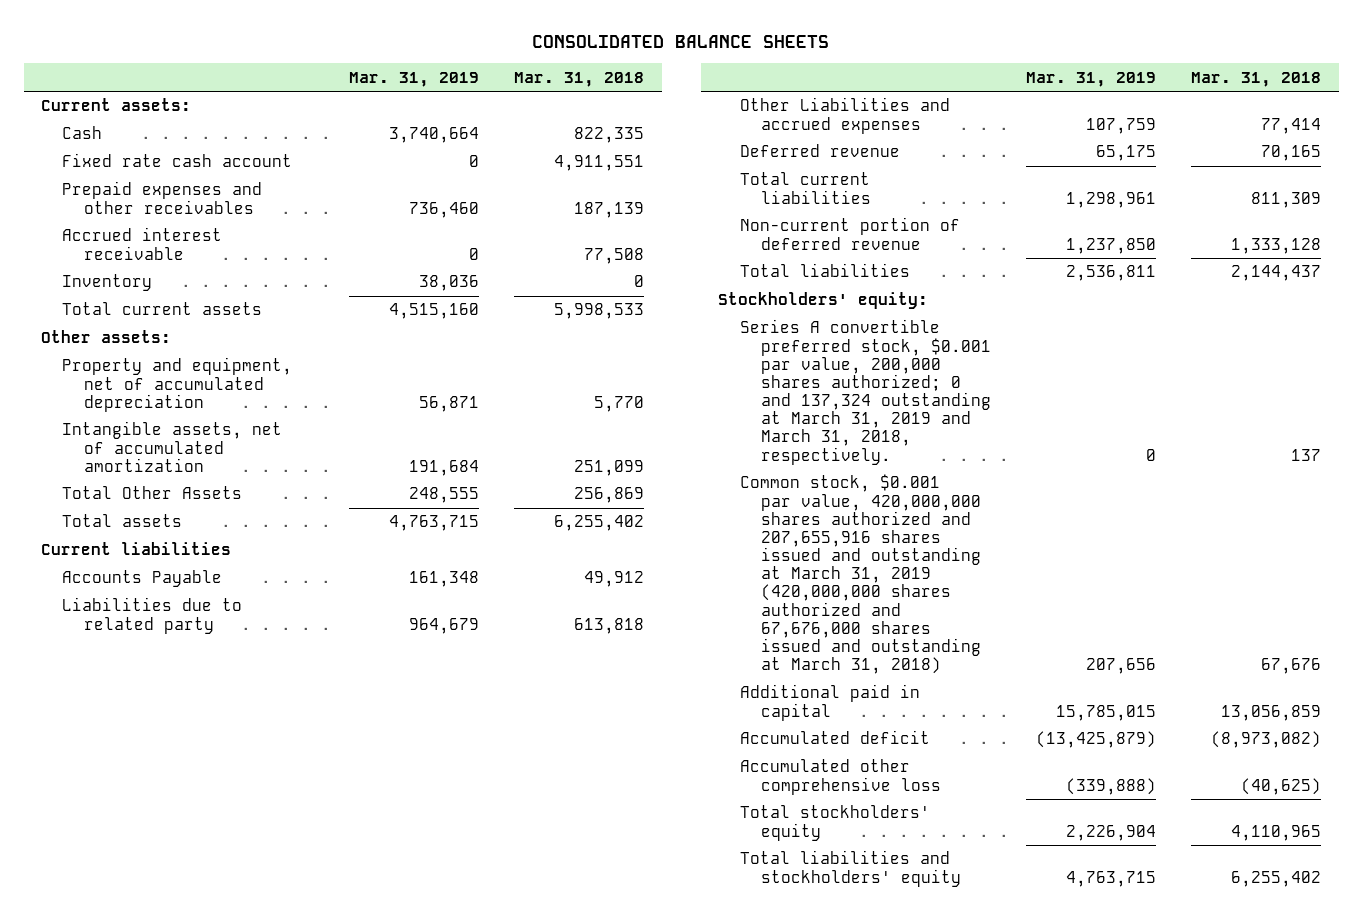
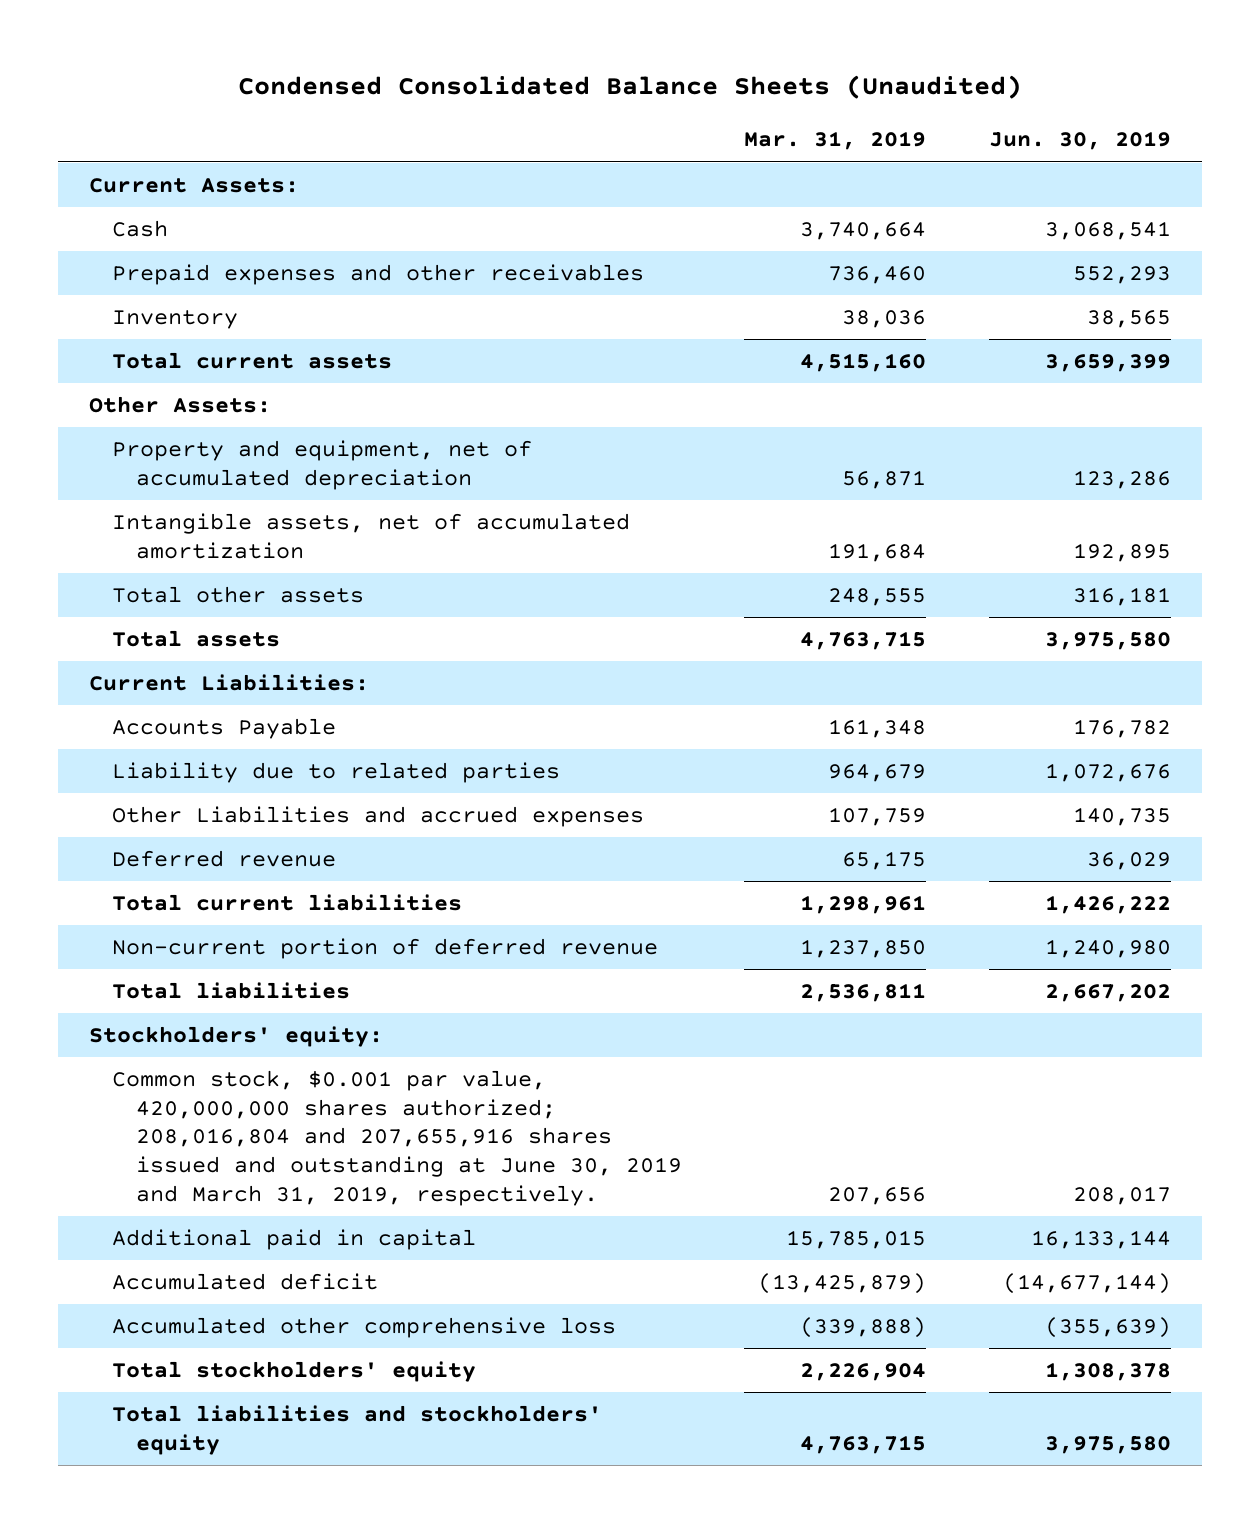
[532,34,830,48] CONSOLIDATED BALANCE SHEETS -> [237,74,1022,99] Condensed Consolidated Balance Sheets (Unaudited)
[514,71,645,87] Mar. 31, 2018 -> none
none -> [988,131,1171,151] Jun. 30, 2019
[41,98,192,112] Current assets: -> [88,178,299,194] Current Assets:
[62,153,293,168] Fixed rate cash account -> none
[62,227,223,260] Accrued interest receivable -> none
[41,330,172,344] Other assets: -> [88,396,271,414] Other Assets:
[62,486,243,500] Total Other Assets -> [112,586,365,604] Total other assets
[41,542,232,556] Current liabilities -> [88,674,369,692] Current Liabilities:
[62,597,243,634] Liabilities due to related party -> [112,762,561,784] Liability due to related parties
[739,319,991,465] Series A convertible preferred stock, $0.001 par value, 200,000 shares authorized; 0 and 137,324 outstanding at March 31, 2019 and March 31, 2018, respectively. -> none
[739,474,981,675] Common stock, $0.001 par value, 420,000,000 shares authorized and 207,655,916 shares issued and outstanding at March 31, 2019 (420,000,000 shares authorized and 67,676,000 shares issued and outstanding at March 31, 2018) -> [112,1070,682,1206] Common stock, $0.001 par value, 420,000,000 shares authorized; 208,016,804 and 207,655,916 shares issued and outstanding at June 30, 2019 and March 31, 2019, respectively.

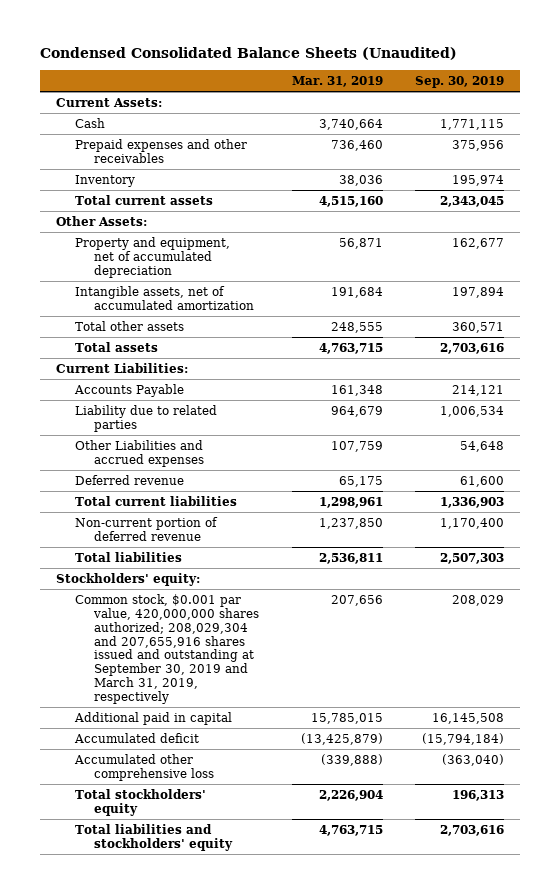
[988,131,1171,151] Jun. 30, 2019 -> none
none -> [415,76,505,89] Sep. 30, 2019
[112,1070,682,1206] Common stock, $0.001 par value, 420,000,000 shares authorized; 208,016,804 and 207,655,916 shares issued and outstanding at June 30, 2019 and March 31, 2019, respectively. -> [75,594,260,704] Common stock, $0.001 par value, 420,000,000 shares authorized; 208,029,304 and 207,655,916 shares issued and outstanding at September 30, 2019 and March 31, 2019, respectively

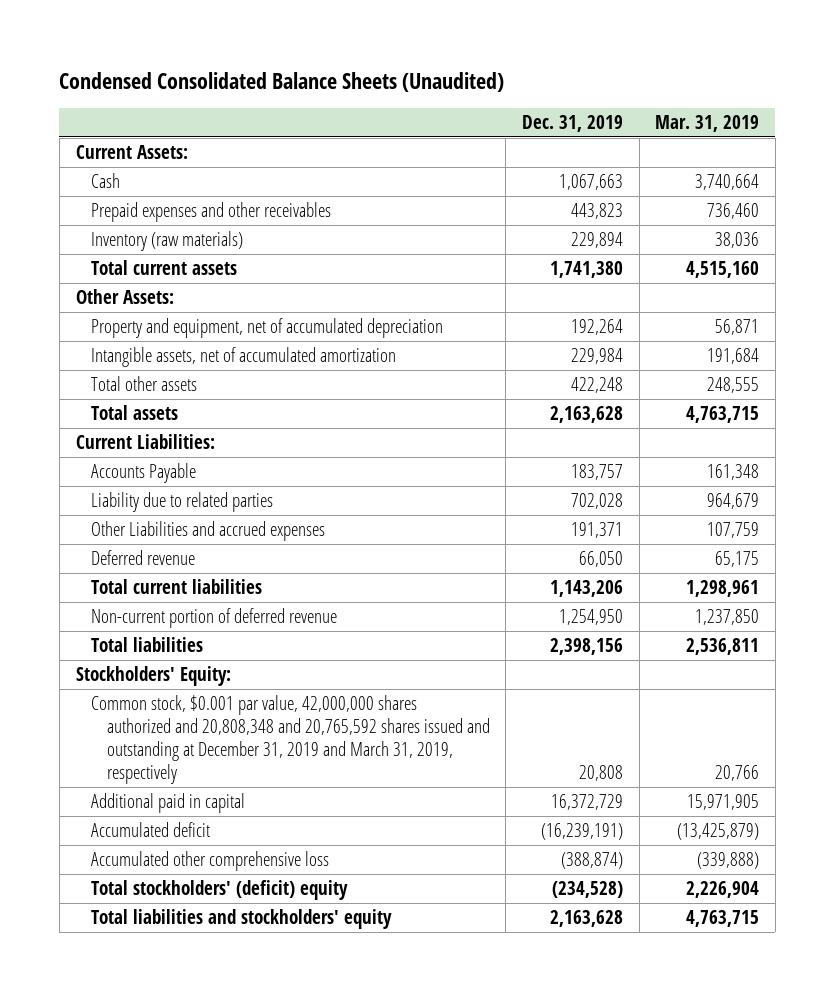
[415,76,505,89] Sep. 30, 2019 -> none
none -> [521,115,623,133] Dec. 31, 2019
[75,175,136,188] Inventory -> [91,231,244,252] Inventory (raw materials)
[56,573,201,587] Stockholders' equity: -> [75,666,231,687] Stockholders' Equity:
[75,594,260,704] Common stock, $0.001 par value, 420,000,000 shares authorized; 208,029,304 and 207,655,916 shares issued and outstanding at September 30, 2019 and March 31, 2019, respectively -> [91,695,490,785] Common stock, $0.001 par value, 42,000,000 shares authorized and 20,808,348 and 20,765,592 shares issued and outstanding at December 31, 2019 and March 31, 2019, respectively
[330,595,383,607] 207,656 -> [715,765,760,782] 20,766
[310,713,383,725] 15,785,015 -> [687,794,760,811] 15,971,905
[75,789,207,816] Total stockholders' equity -> [91,880,349,901] Total stockholders' (deficit) equity

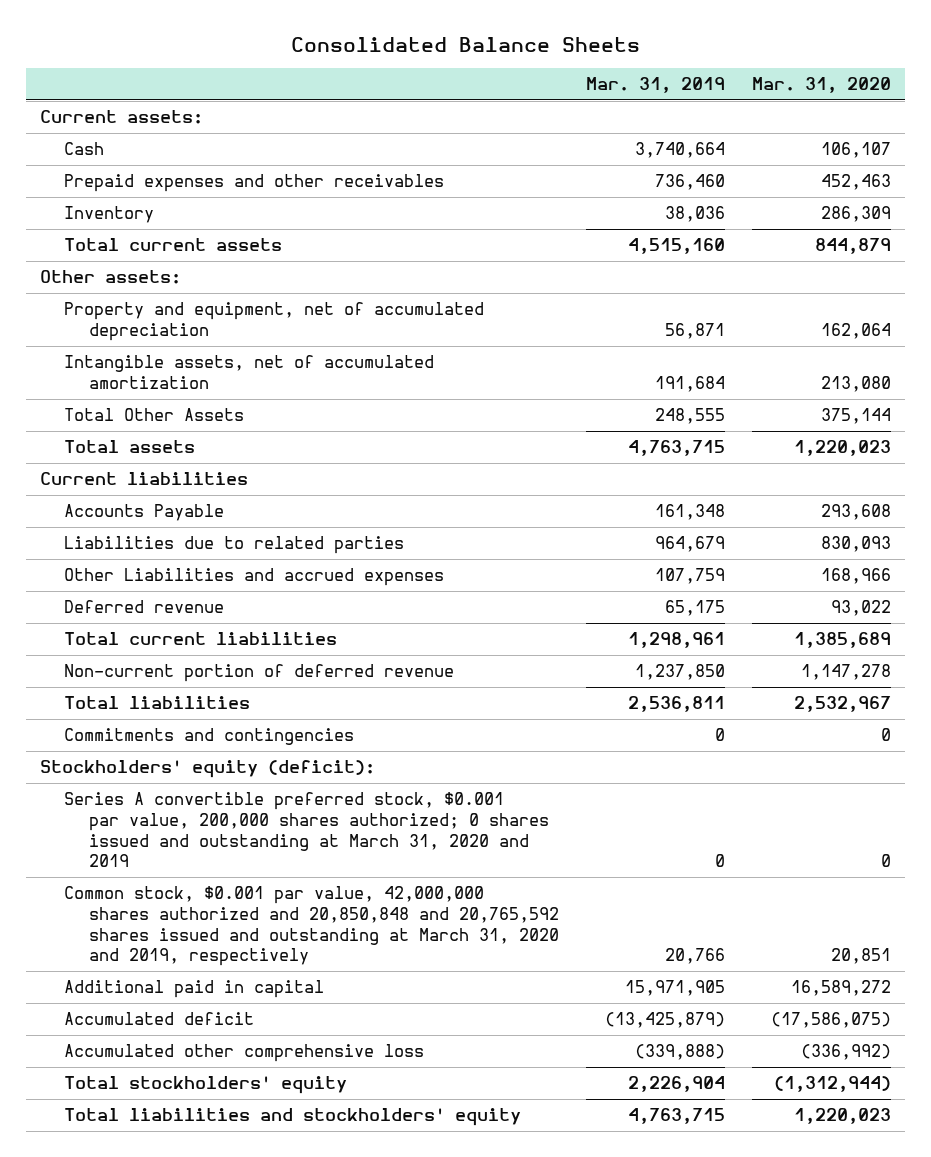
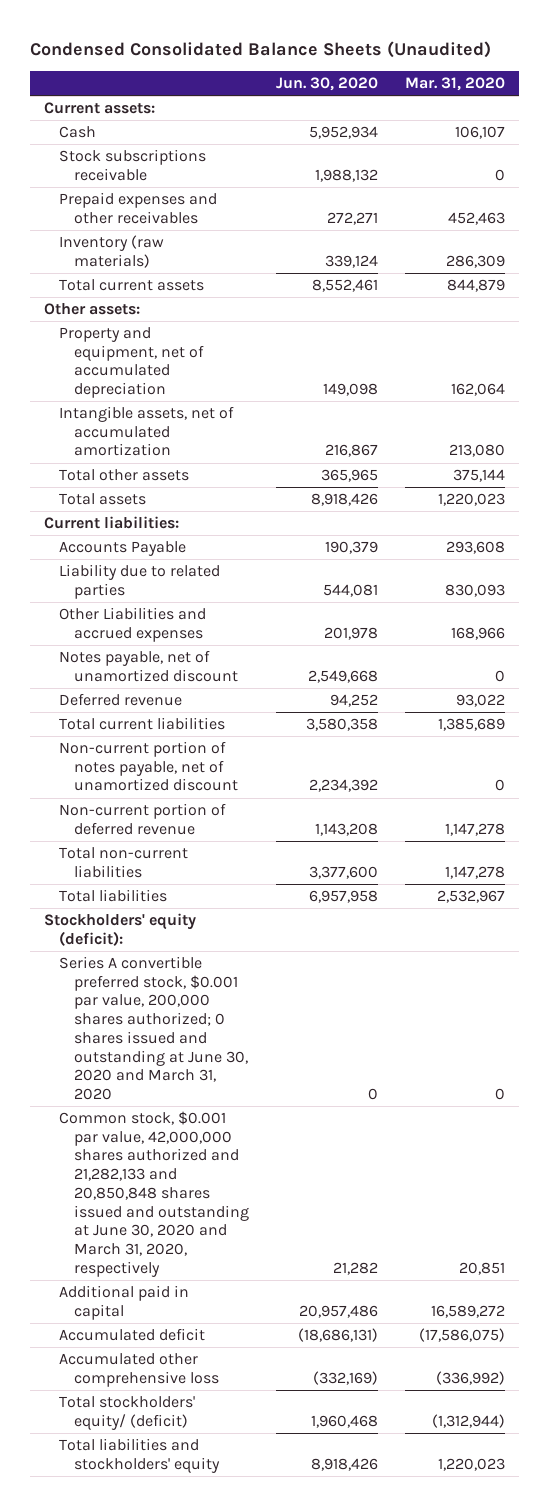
[290,36,640,52] Consolidated Balance Sheets -> [30,41,492,59] Condensed Consolidated Balance Sheets (Unaudited)
[586,77,726,94] Mar. 31, 2019 -> none
none -> [276,77,379,92] Jun. 30, 2020
none -> [59,149,207,181] Stock subscriptions receivable
[64,206,155,224] Inventory -> [59,235,165,268] Inventory (raw materials)
[64,408,245,422] Total Other Assets -> [59,469,190,482] Total other assets
[39,472,248,486] Current liabilities -> [44,516,180,530] Current liabilities:
[64,536,405,555] Liabilities due to related parties -> [59,564,221,599] Liability due to related parties
none -> [59,650,239,682] Notes payable, net of unamortized discount
none -> [59,741,239,792] Non-current portion of notes payable, net of unamortized discount
none -> [59,847,189,878] Total non-current liabilities
[64,728,355,746] Commitments and contingencies -> none
[64,792,549,868] Series A convertible preferred stock, $0.001 par value, 200,000 shares authorized; 0 shares issued and outstanding at March 31, 2020 and 2019 -> [59,956,249,1100] Series A convertible preferred stock, $0.001 par value, 200,000 shares authorized; 0 shares issued and outstanding at June 30, 2020 and March 31, 2020
[64,886,559,967] Common stock, $0.001 par value, 42,000,000 shares authorized and 20,850,848 and 20,765,592 shares issued and outstanding at March 31, 2020 and 2019, respectively -> [59,1111,250,1277] Common stock, $0.001 par value, 42,000,000 shares authorized and 21,282,133 and 20,850,848 shares issued and outstanding at June 30, 2020 and March 31, 2020, respectively
[64,1076,348,1095] Total stockholders' equity -> [59,1396,196,1430] Total stockholders' equity/ (deficit)

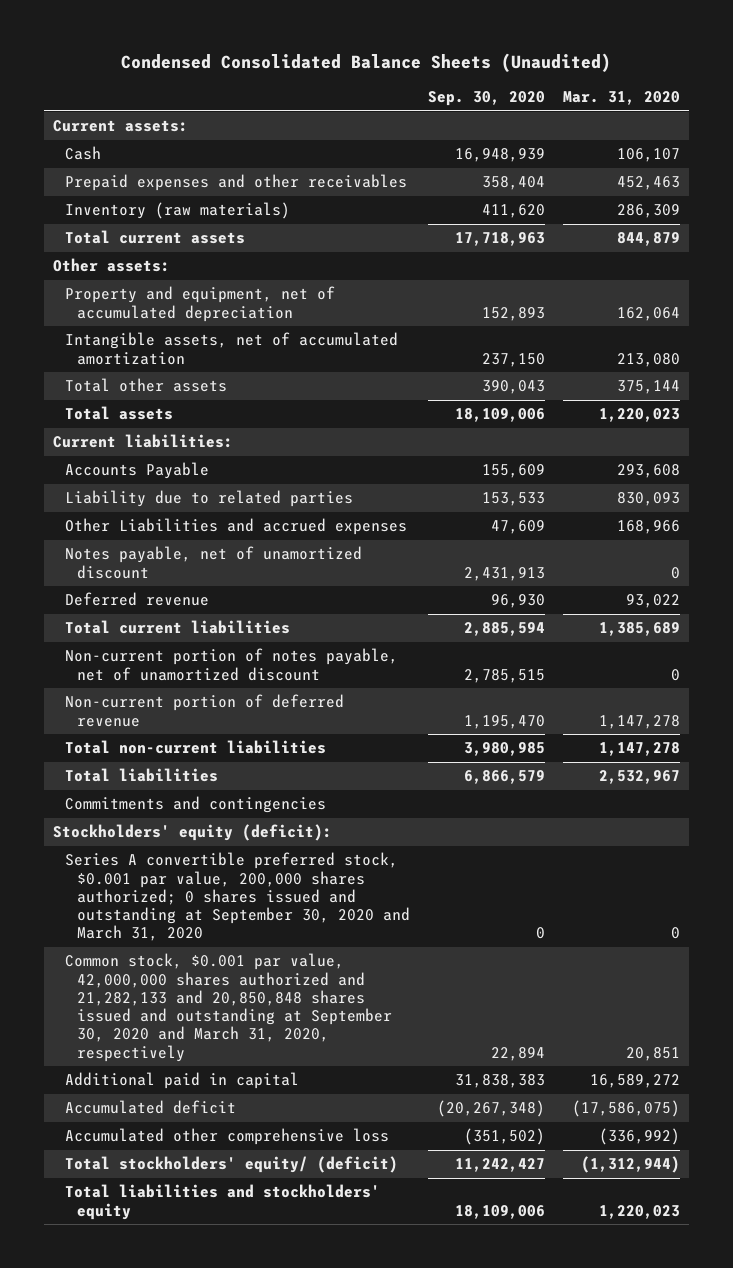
[276,77,379,92] Jun. 30, 2020 -> none
none -> [428,91,546,107] Sep. 30, 2020
[59,149,207,181] Stock subscriptions receivable -> none
none -> [64,796,326,814] Commitments and contingencies
[59,956,249,1100] Series A convertible preferred stock, $0.001 par value, 200,000 shares authorized; 0 shares issued and outstanding at June 30, 2020 and March 31, 2020 -> [64,852,411,942] Series A convertible preferred stock, $0.001 par value, 200,000 shares authorized; 0 shares issued and outstanding at September 30, 2020 and March 31, 2020
[59,1111,250,1277] Common stock, $0.001 par value, 42,000,000 shares authorized and 21,282,133 and 20,850,848 shares issued and outstanding at June 30, 2020 and March 31, 2020, respectively -> [64,953,393,1062] Common stock, $0.001 par value, 42,000,000 shares authorized and 21,282,133 and 20,850,848 shares issued and outstanding at September 30, 2020 and March 31, 2020, respectively

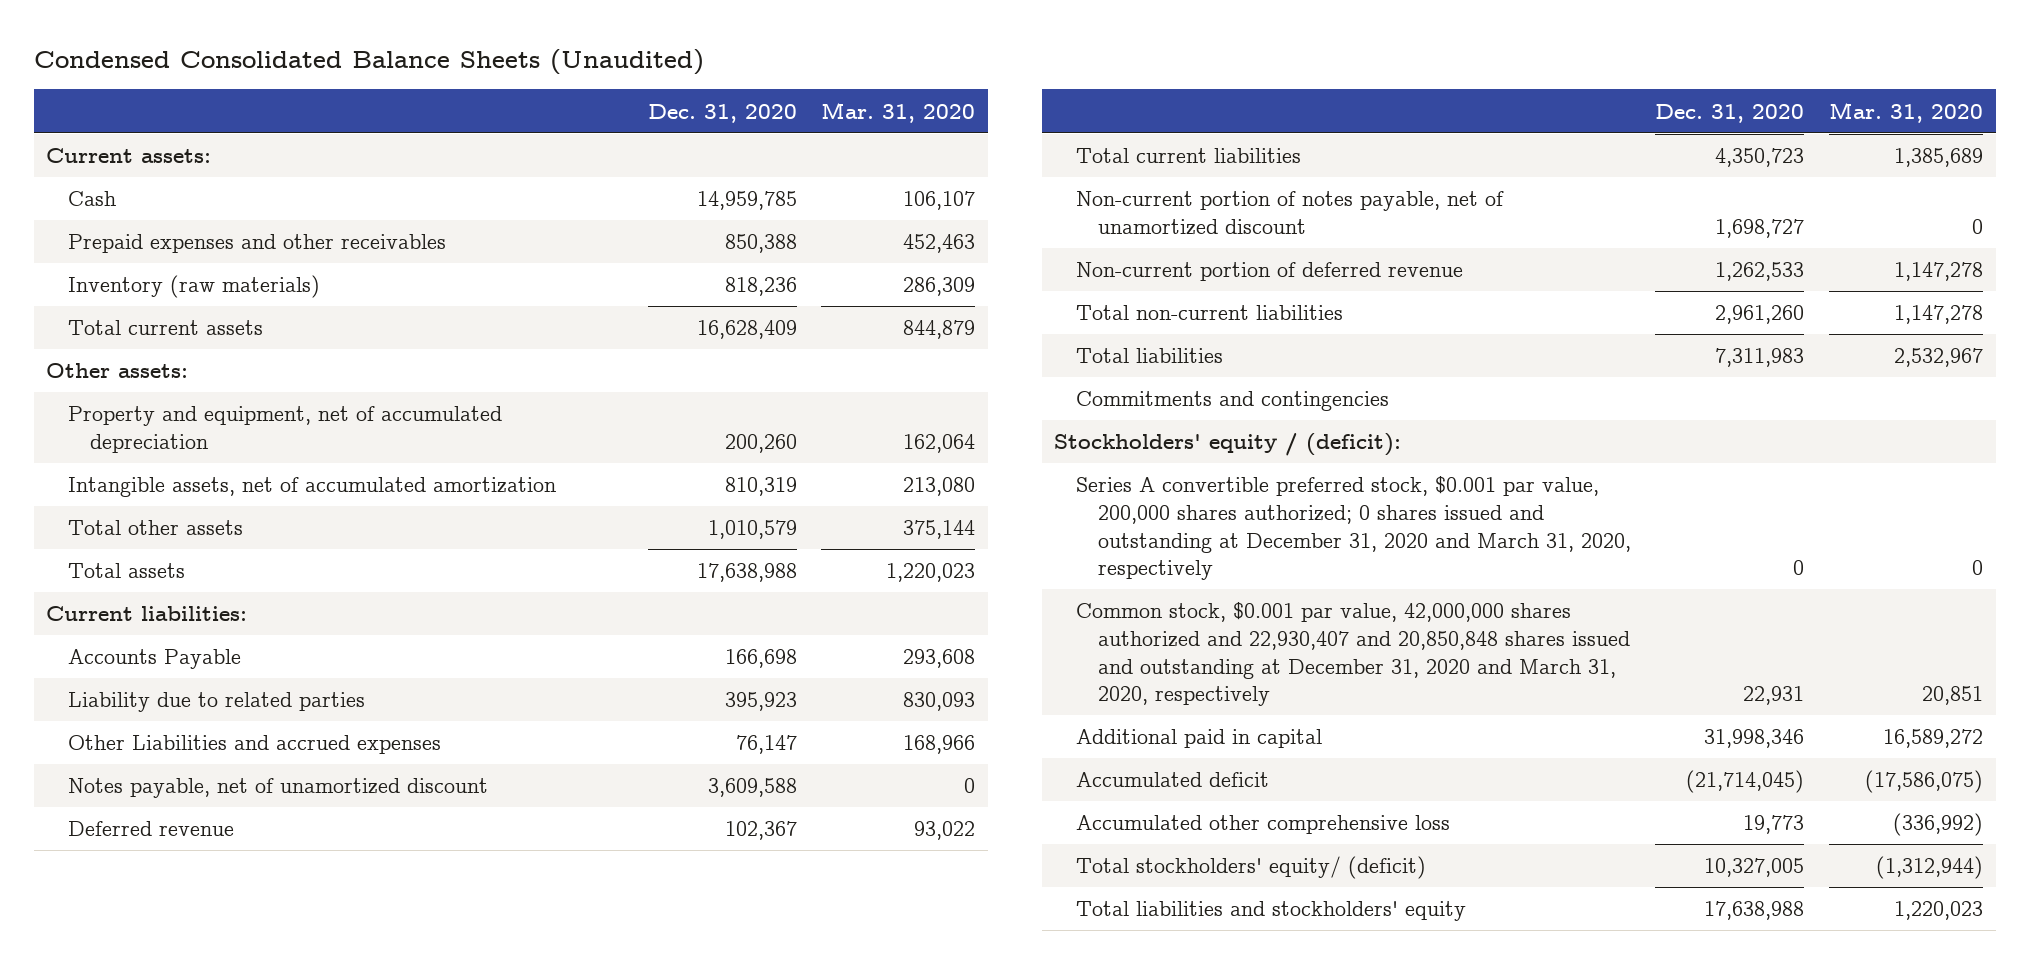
[428,91,546,107] Sep. 30, 2020 -> none
none -> [647,103,797,123] Dec. 31, 2020
[52,824,332,842] Stockholders' equity (deficit): -> [1054,433,1402,457] Stockholders' equity / (deficit):
[64,852,411,942] Series A convertible preferred stock, $0.001 par value, 200,000 shares authorized; 0 shares issued and outstanding at September 30, 2020 and March 31, 2020 -> [1075,476,1631,581] Series A convertible preferred stock, $0.001 par value, 200,000 shares authorized; 0 shares issued and outstanding at December 31, 2020 and March 31, 2020, respectively
[64,953,393,1062] Common stock, $0.001 par value, 42,000,000 shares authorized and 21,282,133 and 20,850,848 shares issued and outstanding at September 30, 2020 and March 31, 2020, respectively -> [1075,602,1630,707] Common stock, $0.001 par value, 42,000,000 shares authorized and 22,930,407 and 20,850,848 shares issued and outstanding at December 31, 2020 and March 31, 2020, respectively

